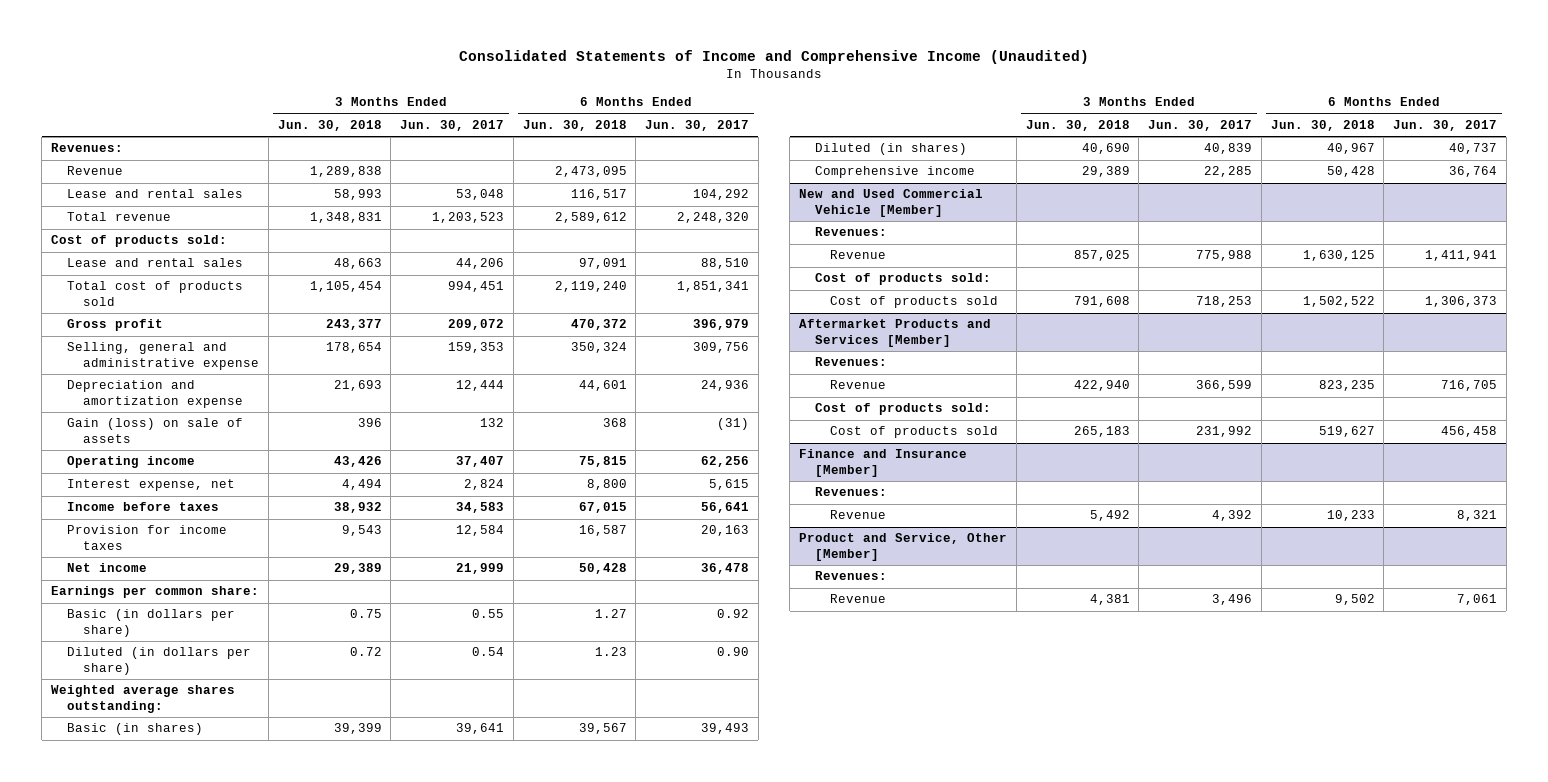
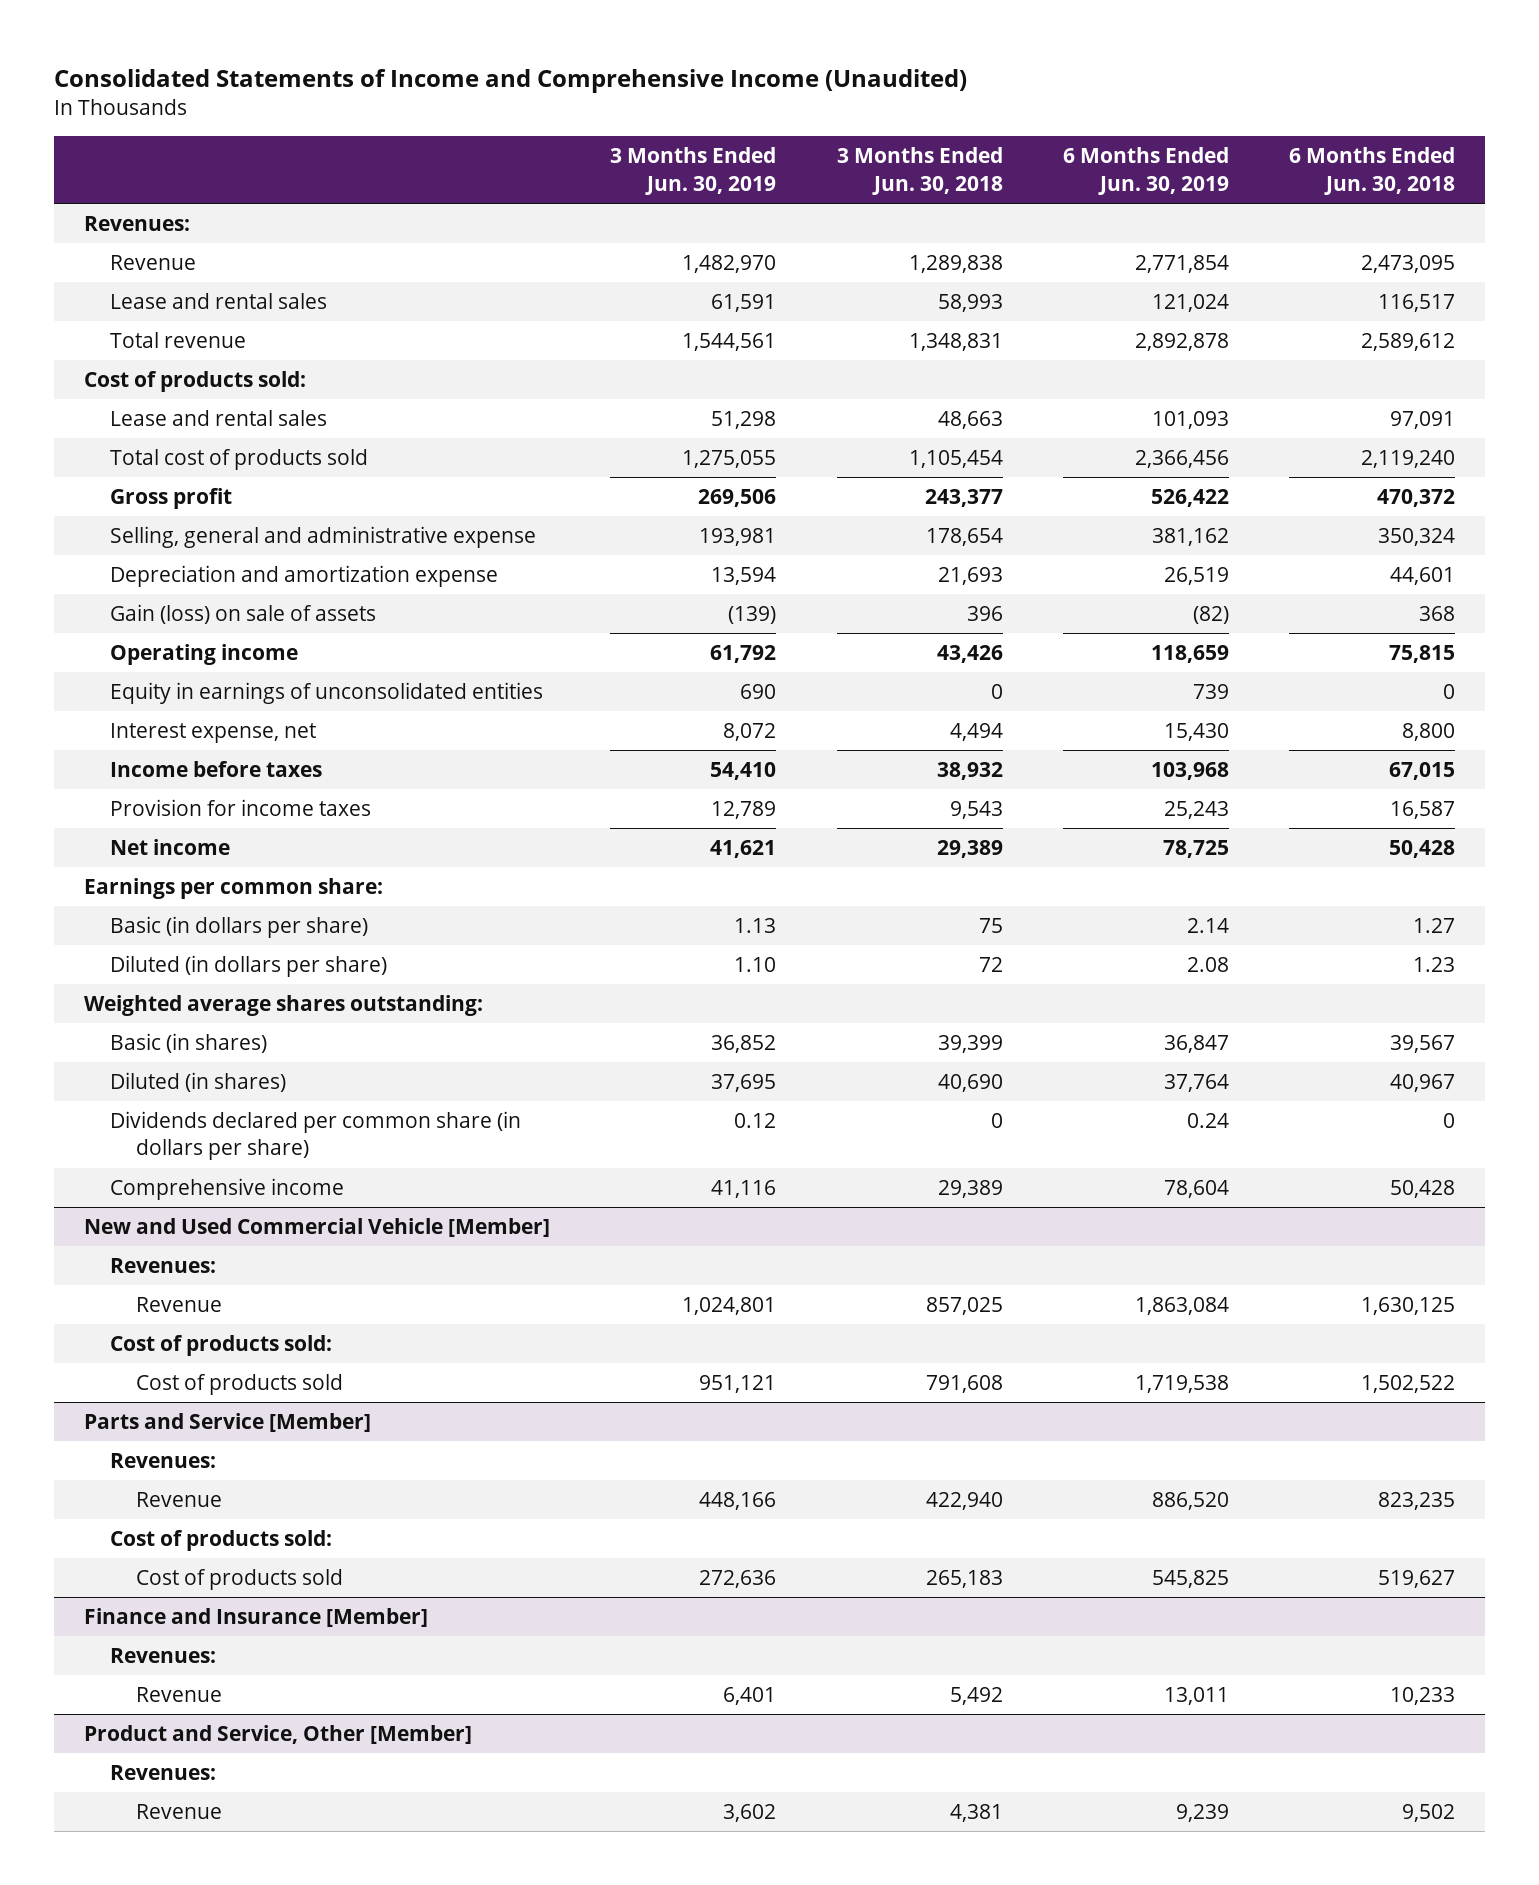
[400,120,505,132] Jun. 30, 2017 -> none
[645,120,750,132] Jun. 30, 2017 -> none
none -> [610,147,777,195] 3 Months Ended Jun. 30, 2019
none -> [1062,147,1229,195] 6 Months Ended Jun. 30, 2019
none -> [110,682,544,705] Equity in earnings of unconsolidated entities
[349,609,382,619] 0.75 -> [978,918,1003,934] 75
[349,647,382,657] 0.72 -> [978,957,1003,973] 72
none -> [110,1111,522,1161] Dividends declared per common share (in dollars per share)
[799,319,992,348] Aftermarket Products and Services [Member] -> none
none -> [84,1413,372,1433] Parts and Service [Member]

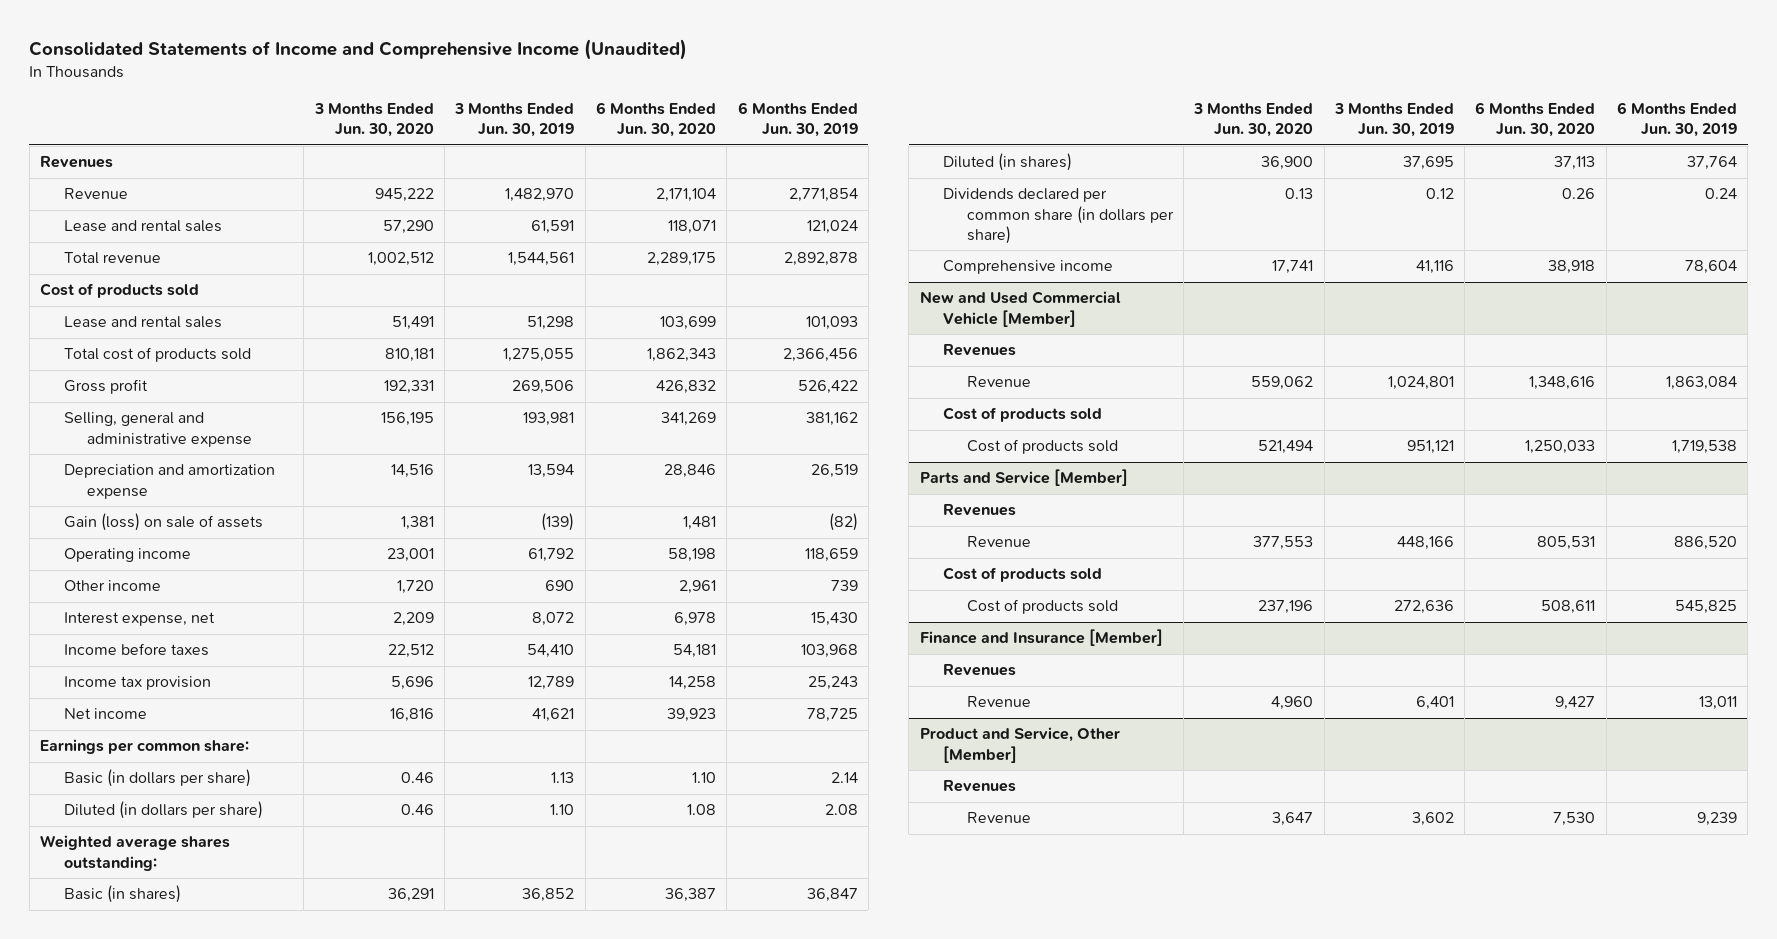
[836,147,1003,195] 3 Months Ended Jun. 30, 2018 -> none
[1288,147,1455,195] 6 Months Ended Jun. 30, 2018 -> none
none -> [313,103,434,138] 3 Months Ended Jun. 30, 2020
none -> [595,102,716,138] 6 Months Ended Jun. 30, 2020
[84,216,191,232] Revenues: -> [40,156,114,169] Revenues
[84,371,307,393] Cost of products sold: -> [40,283,200,299] Cost of products sold
[110,682,544,705] Equity in earnings of unconsolidated entities -> [63,580,161,592] Other income
[110,799,372,817] Provision for income taxes -> [63,676,211,691] Income tax provision
[110,1258,217,1274] Revenues: -> [943,344,1017,357] Revenues
[110,1335,333,1357] Cost of products sold: -> [943,407,1103,423] Cost of products sold
[110,1453,217,1469] Revenues: -> [943,504,1017,517] Revenues
[110,1530,333,1552] Cost of products sold: -> [943,567,1103,583] Cost of products sold
[110,1648,217,1664] Revenues: -> [943,664,1017,677] Revenues
[110,1765,217,1781] Revenues: -> [943,780,1017,793] Revenues

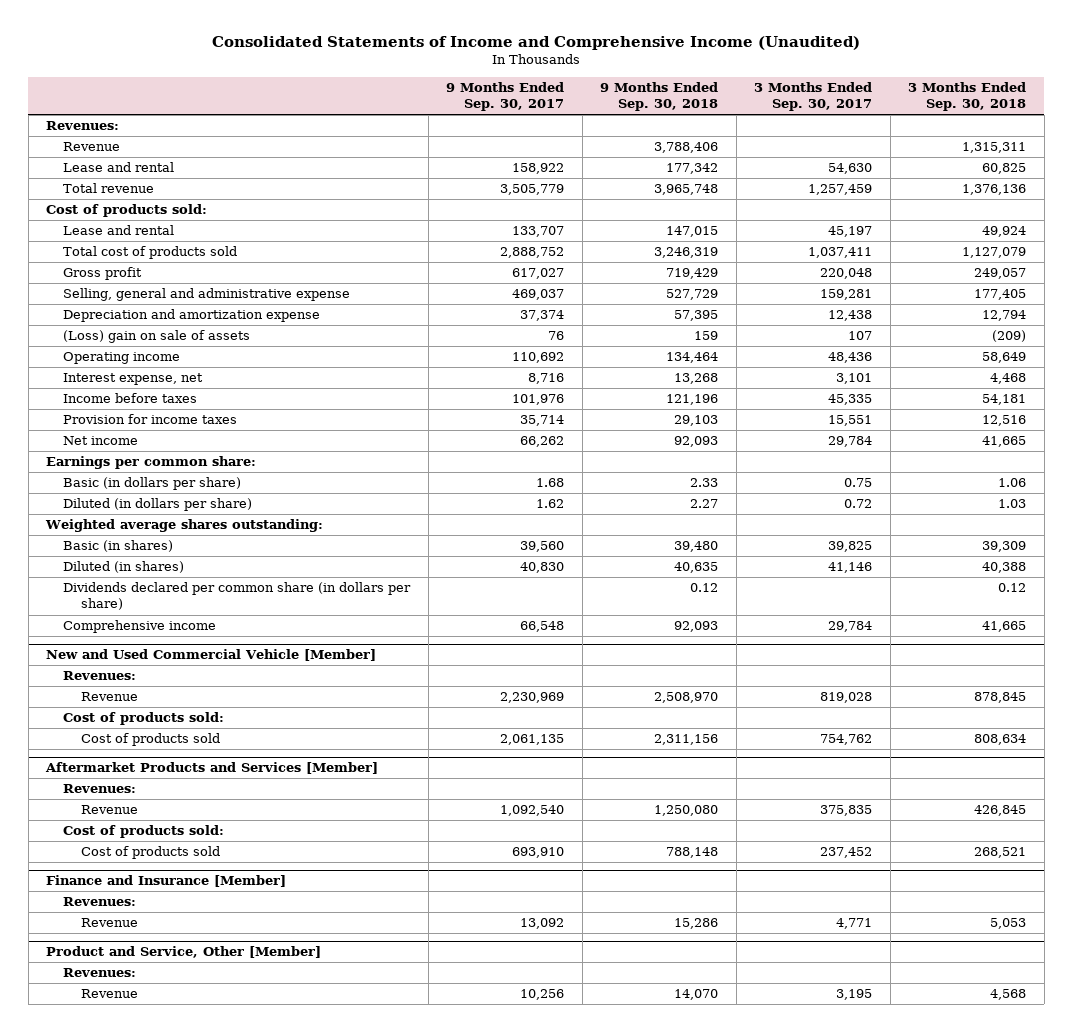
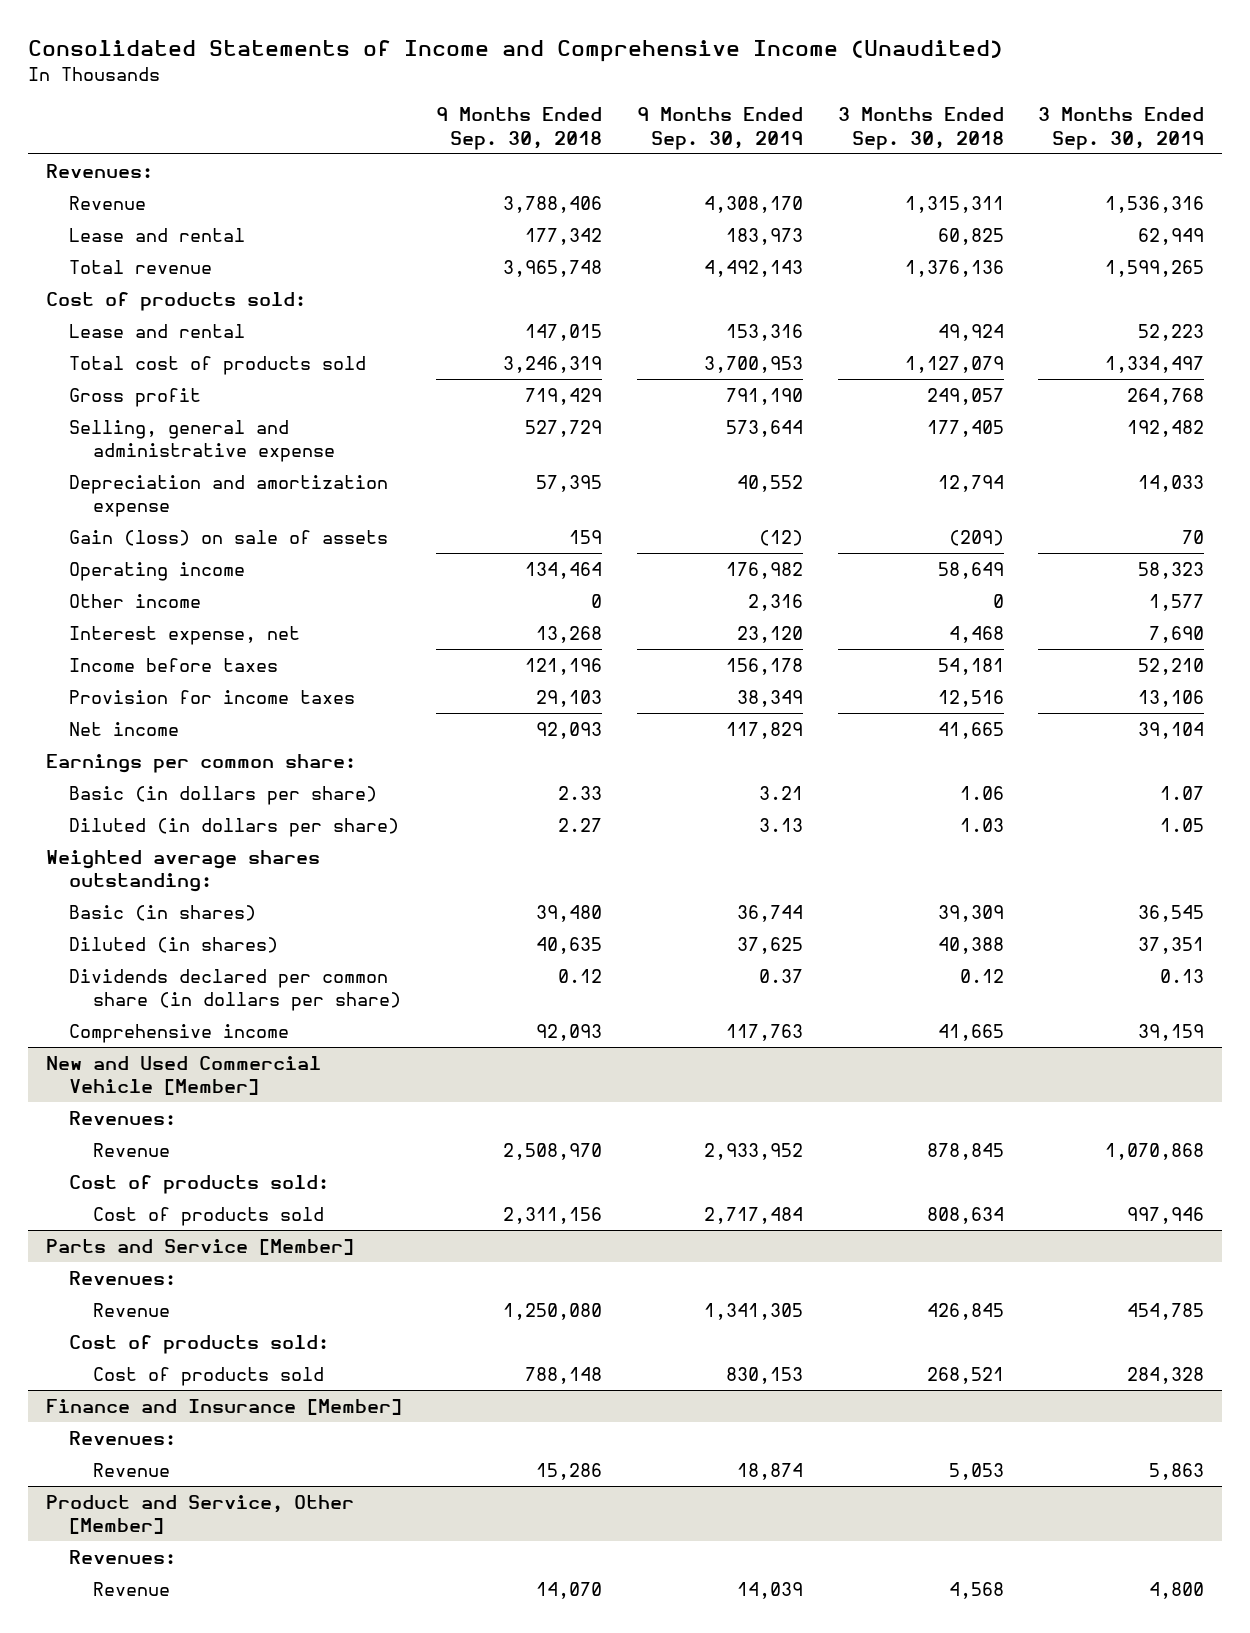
[446,82,565,112] 9 Months Ended Sep. 30, 2017 -> none
[754,82,873,112] 3 Months Ended Sep. 30, 2017 -> none
none -> [636,107,803,150] 9 Months Ended Sep. 30, 2019
none -> [1038,107,1205,150] 3 Months Ended Sep. 30, 2019
[63,330,251,344] (Loss) gain on sale of assets -> [69,529,389,546] Gain (loss) on sale of assets
none -> [69,593,202,608] Other income
[45,762,379,775] Aftermarket Products and Services [Member] -> none
none -> [45,1238,354,1255] Parts and Service [Member]

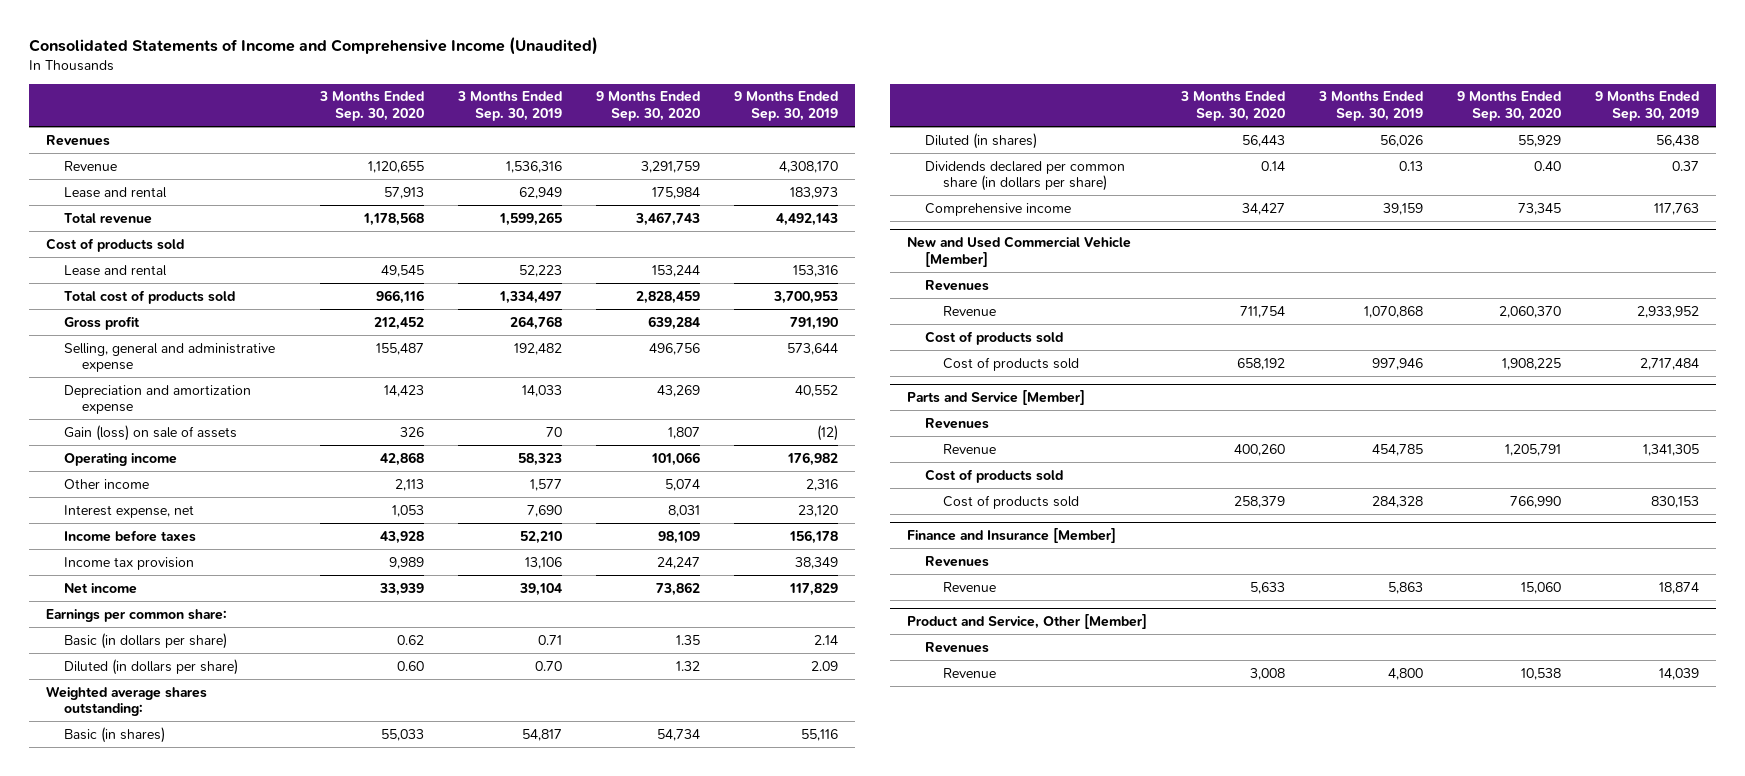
[436,107,603,150] 9 Months Ended Sep. 30, 2018 -> none
[837,107,1004,150] 3 Months Ended Sep. 30, 2018 -> none
none -> [318,91,424,122] 3 Months Ended Sep. 30, 2020
none -> [595,91,700,122] 9 Months Ended Sep. 30, 2020
[45,163,153,178] Revenues: -> [45,134,110,146] Revenues
[45,291,306,311] Cost of products sold: -> [45,237,184,252] Cost of products sold
[69,689,356,704] Provision for income taxes -> [63,556,194,570] Income tax provision
[758,785,803,800] 3.21 -> [813,634,838,645] 2.14
[1160,785,1205,800] 1.07 -> [537,634,562,645] 0.71
[758,817,803,832] 3.13 -> [810,660,838,671] 2.09
[1160,817,1205,832] 1.05 -> [534,660,562,671] 0.70
[736,904,803,922] 36,744 -> [800,728,838,741] 55,116
[1138,904,1205,922] 36,545 -> [521,728,562,741] 54,817
[736,936,803,954] 37,625 -> [1655,134,1699,147] 56,438
[1138,936,1205,954] 37,351 -> [1379,134,1423,147] 56,026
[69,1110,177,1125] Revenues: -> [924,279,989,291] Revenues
[69,1174,330,1194] Cost of products sold: -> [924,330,1063,345] Cost of products sold
[69,1270,177,1285] Revenues: -> [924,417,989,429] Revenues
[69,1334,330,1354] Cost of products sold: -> [924,468,1063,483] Cost of products sold
[69,1430,177,1445] Revenues: -> [924,555,989,567] Revenues
[69,1549,177,1564] Revenues: -> [924,641,989,653] Revenues

